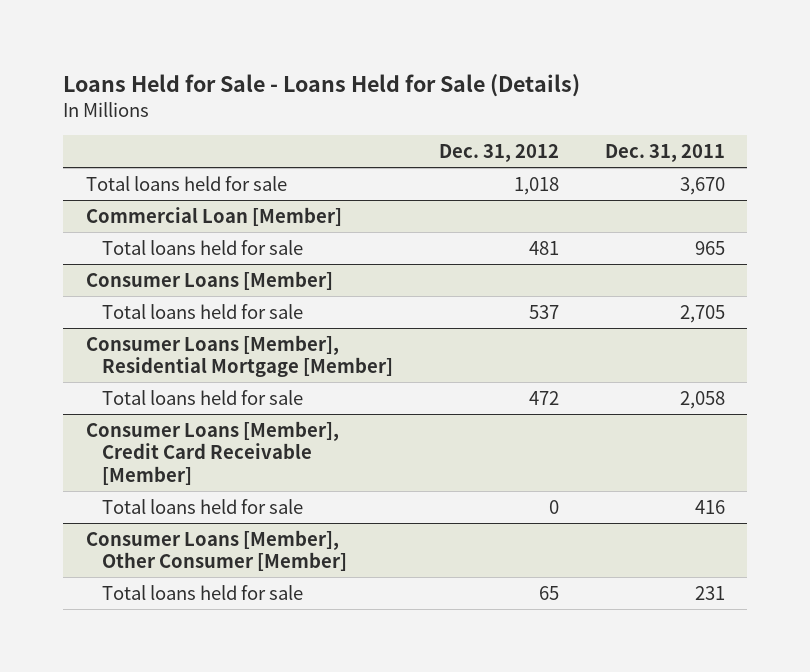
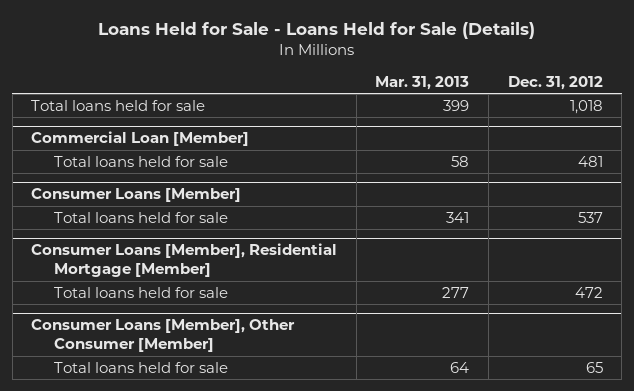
[604,144,725,163] Dec. 31, 2011 -> none
none -> [375,76,470,91] Mar. 31, 2013
[85,420,339,485] Consumer Loans [Member], Credit Card Receivable [Member] -> none
[102,498,304,514] Total loans held for sale -> none

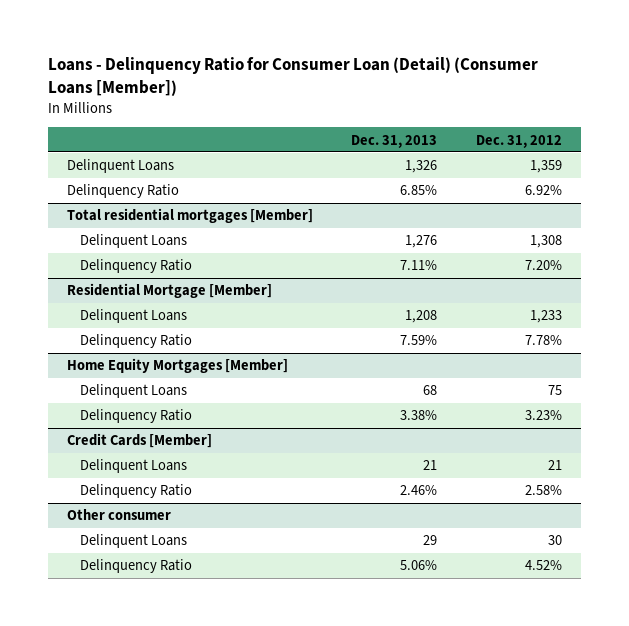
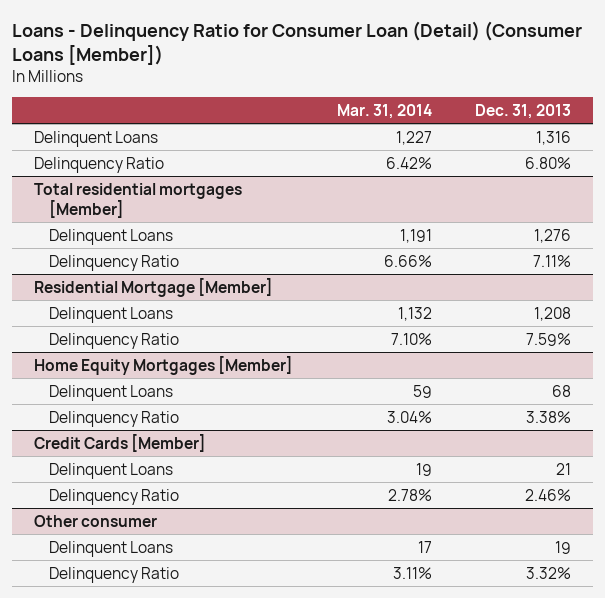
[475,134,562,148] Dec. 31, 2012 -> none
none -> [336,103,432,119] Mar. 31, 2014
[405,160,438,174] 1,326 -> [535,130,571,145] 1,316
[400,185,438,196] 6.85% -> [524,156,571,169] 6.80%
[423,535,438,546] 29 -> [554,540,571,554] 19
[400,560,438,571] 5.06% -> [525,566,571,579] 3.32%

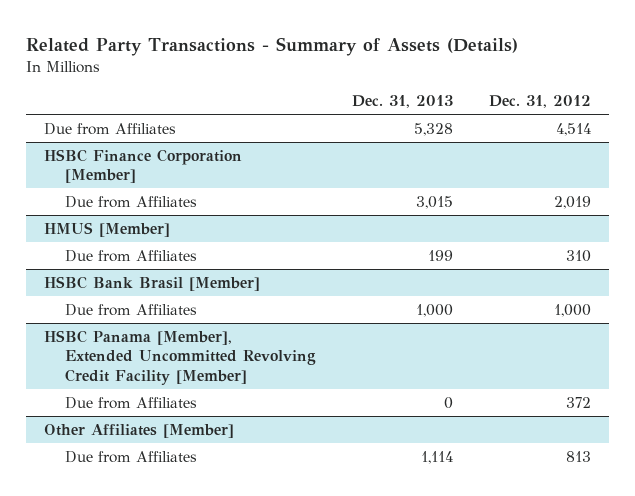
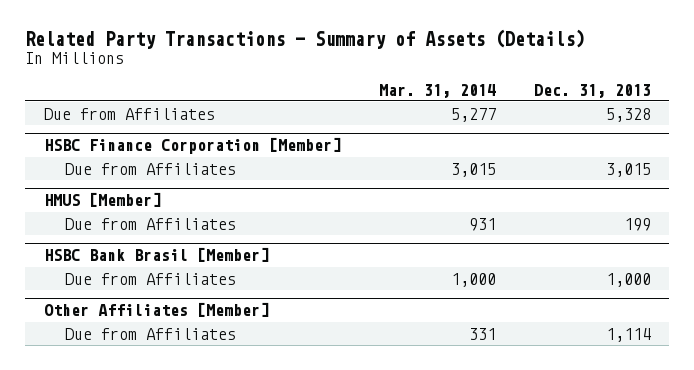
[488,95,591,109] Dec. 31, 2012 -> none
none -> [378,83,496,98] Mar. 31, 2014
[44,329,317,385] HSBC Panama [Member], Extended Uncommitted Revolving Credit Facility [Member] -> none
[65,396,198,409] Due from Affiliates -> none

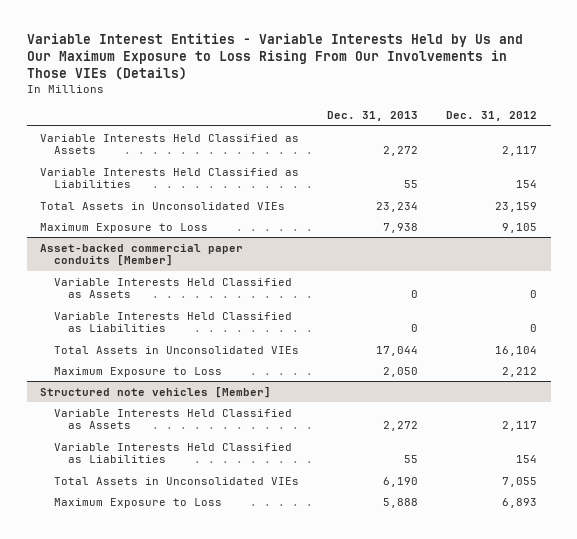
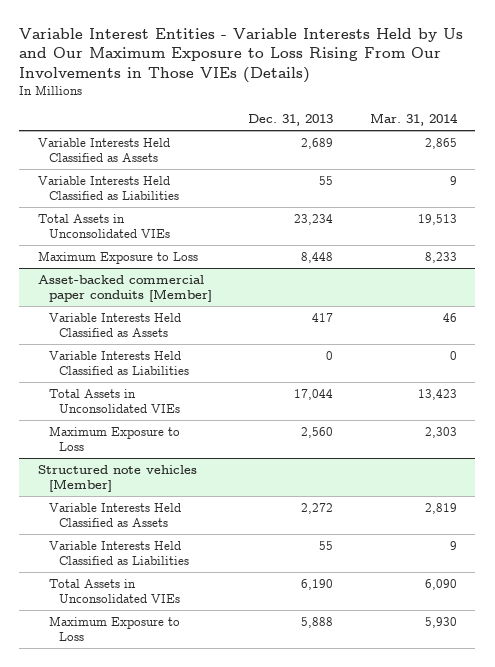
[445,111,537,122] Dec. 31, 2012 -> none
none -> [370,113,459,127] Mar. 31, 2014
[383,146,419,157] 2,272 -> [301,137,334,149] 2,689
[383,222,419,233] 7,938 -> [301,251,334,263] 8,448
[411,290,419,299] 0 -> [312,312,334,322] 417
[383,366,419,377] 2,050 -> [301,426,334,438] 2,560

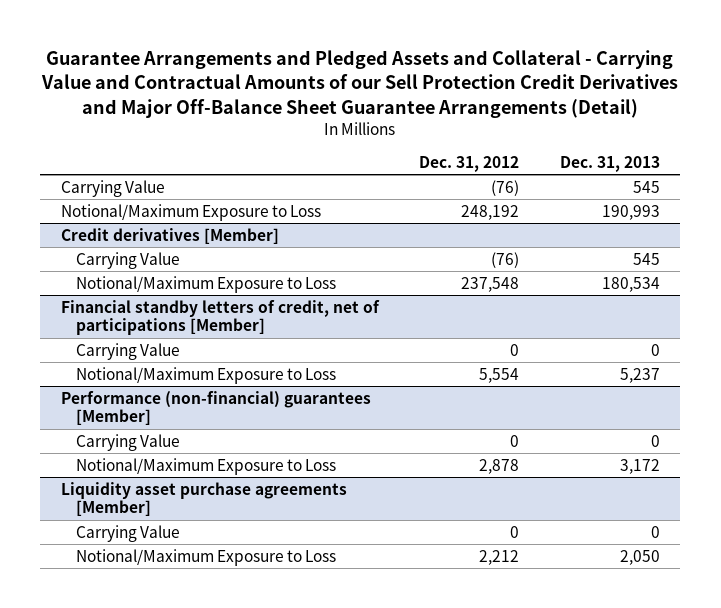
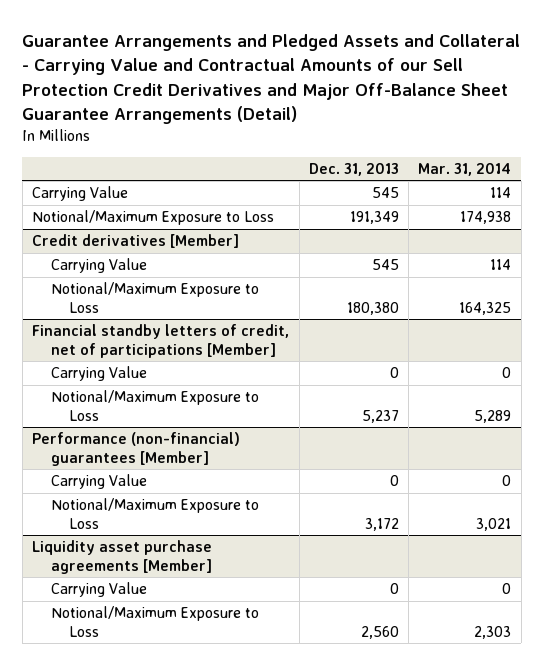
[419,156,520,173] Dec. 31, 2012 -> none
none -> [418,163,512,177] Mar. 31, 2014
[601,204,660,220] 190,993 -> [349,211,399,225] 191,349
[601,276,660,292] 180,534 -> [346,302,399,316] 180,380
[619,549,660,565] 2,050 -> [360,626,399,640] 2,560

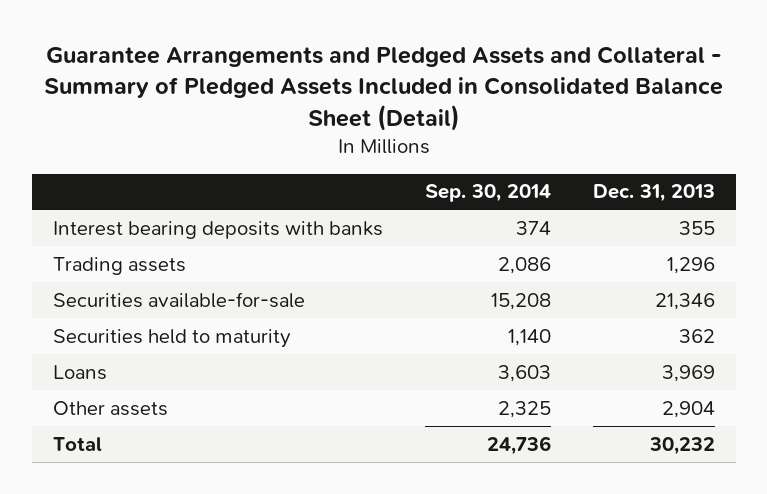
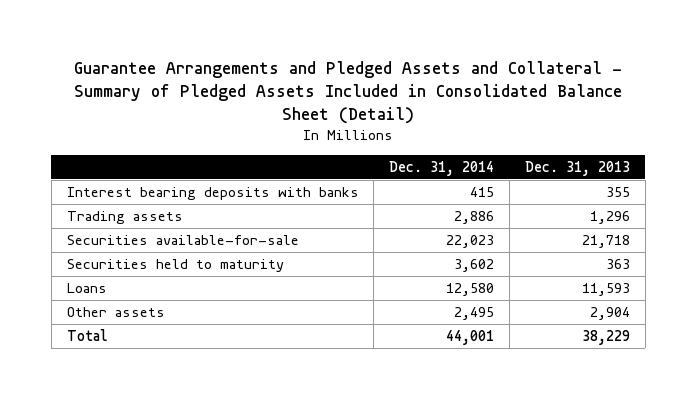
[424,184,551,203] Sep. 30, 2014 -> none
none -> [389,160,495,176] Dec. 31, 2014
[654,292,715,310] 21,346 -> [581,235,630,249] 21,718
[678,328,715,343] 362 -> [605,259,630,270] 363
[661,364,715,382] 3,969 -> [581,283,630,297] 11,593
[648,436,715,455] 30,232 -> [581,330,630,346] 38,229

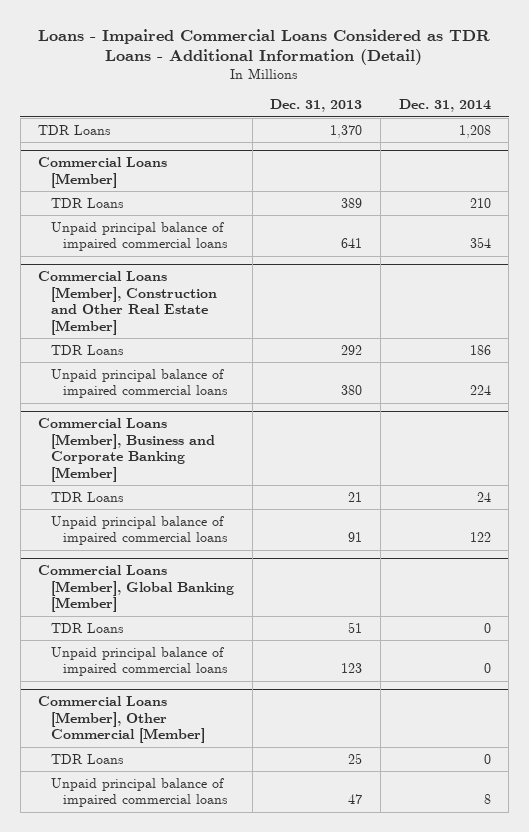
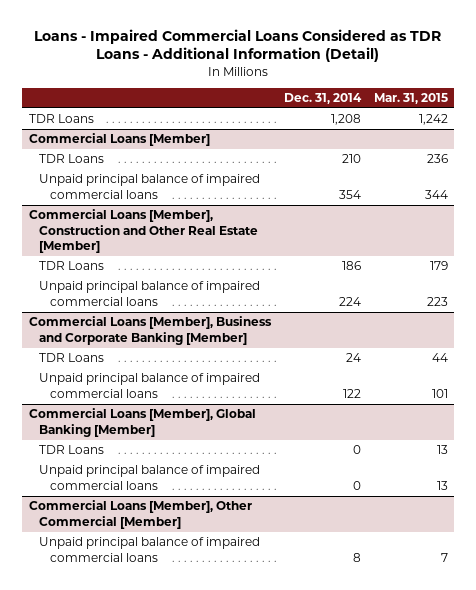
[270,99,363,113] Dec. 31, 2013 -> none
none -> [373,92,448,104] Mar. 31, 2015
[50,753,124,764] TDR Loans -> none

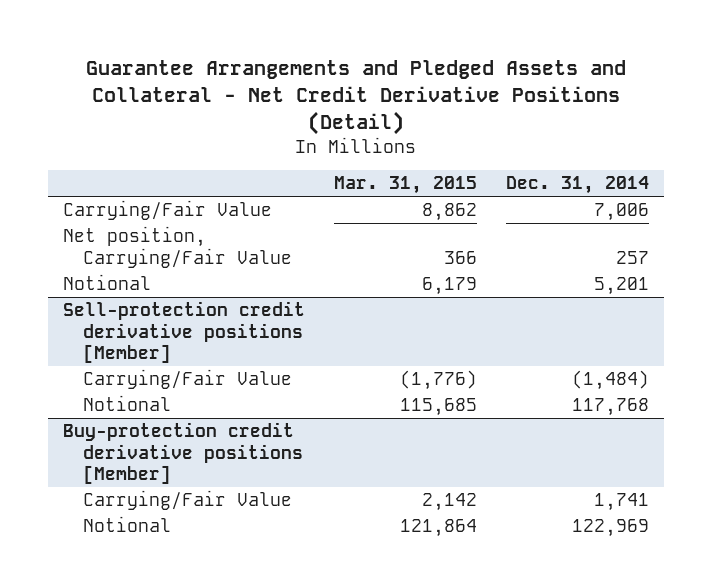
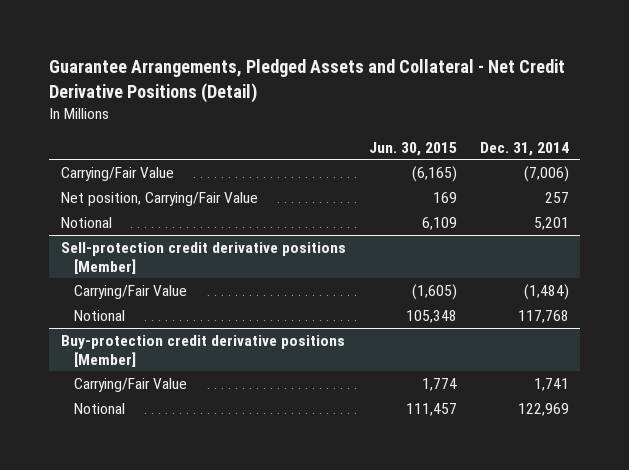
[85,60,626,136] Guarantee Arrangements and Pledged Assets and Collateral - Net Credit Derivative Positions (Detail) -> [48,59,565,103] Guarantee Arrangements, Pledged Assets and Collateral - Net Credit Derivative Positions (Detail)
[333,176,477,195] Mar. 31, 2015 -> none
none -> [368,141,457,156] Jun. 30, 2015
[594,203,650,222] 7,006 -> [523,165,569,182] (7,006)

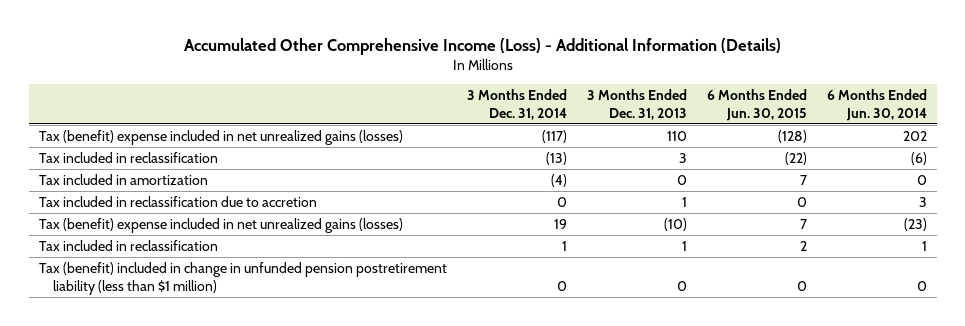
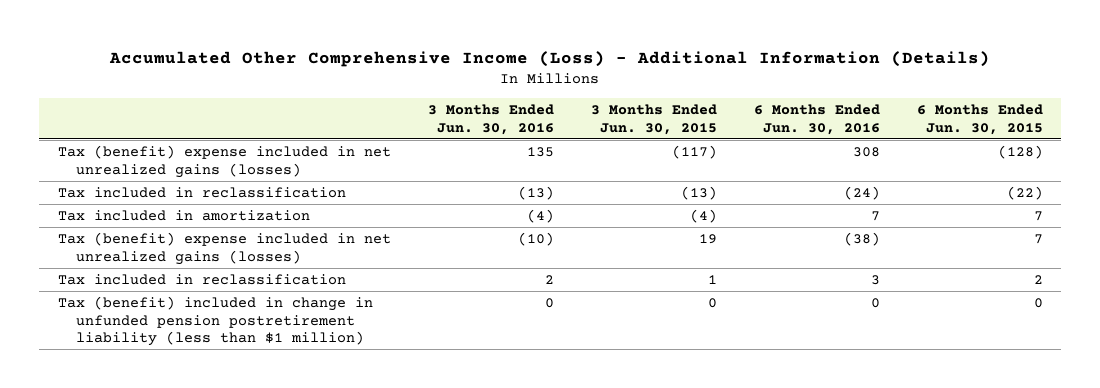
[466,89,567,120] 3 Months Ended Dec. 31, 2014 -> none
[586,89,687,120] 3 Months Ended Dec. 31, 2013 -> none
[826,89,927,121] 6 Months Ended Jun. 30, 2014 -> none
none -> [427,104,554,135] 3 Months Ended Jun. 30, 2016
none -> [590,104,717,135] 3 Months Ended Jun. 30, 2015
none -> [753,104,880,135] 6 Months Ended Jun. 30, 2016
[38,196,317,208] Tax included in reclassification due to accretion -> none

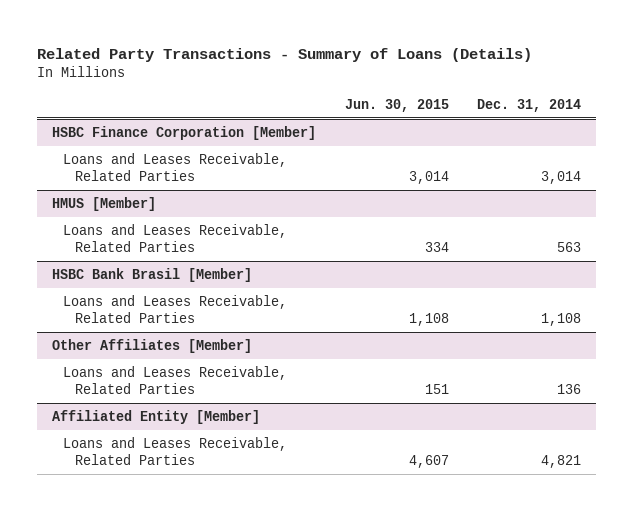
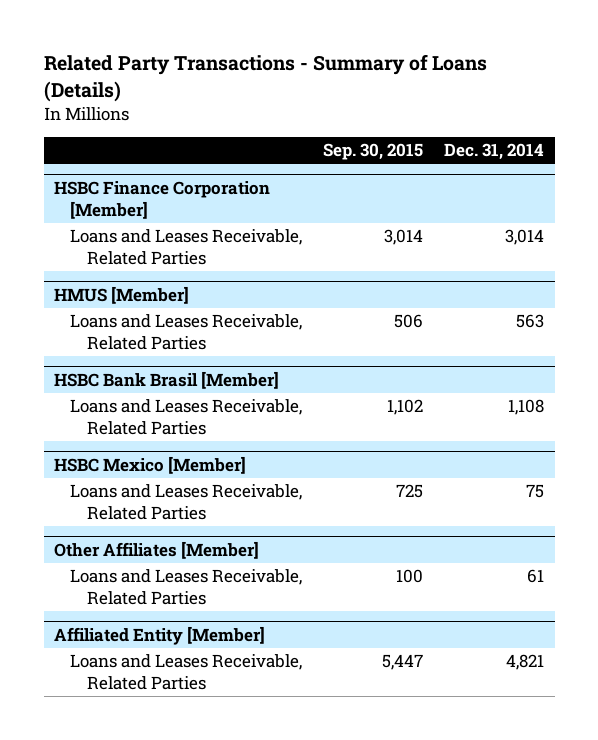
[344,98,449,112] Jun. 30, 2015 -> none
none -> [323,142,424,160] Sep. 30, 2015
none -> [54,456,247,475] HSBC Mexico [Member]
none -> [70,484,303,521] Loans and Leases Receivable, Related Parties
[557,383,582,394] 136 -> [527,569,545,584] 61

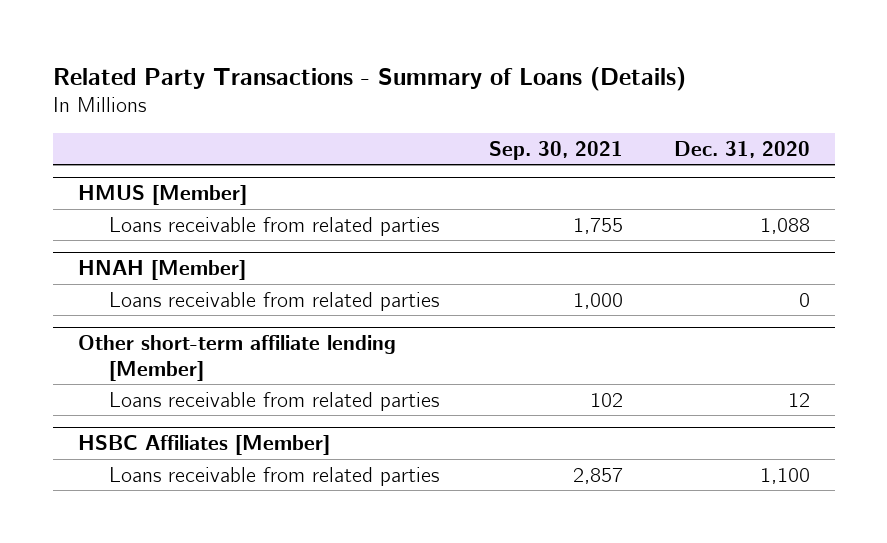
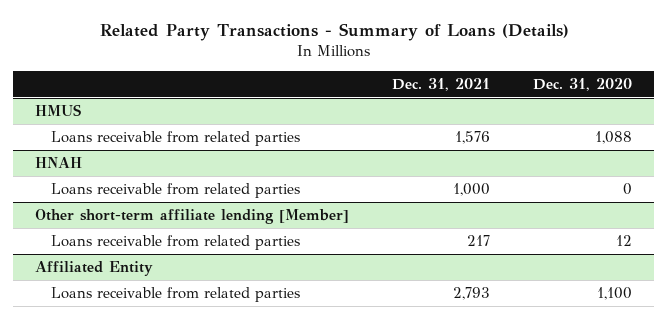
[489,140,624,160] Sep. 30, 2021 -> none
none -> [392,77,491,91] Dec. 31, 2021
[77,185,247,206] HMUS [Member] -> [34,103,81,116] HMUS
[77,260,246,281] HNAH [Member] -> [34,156,82,168] HNAH
[77,435,330,456] HSBC Affiliates [Member] -> [34,260,153,276] Affiliated Entity

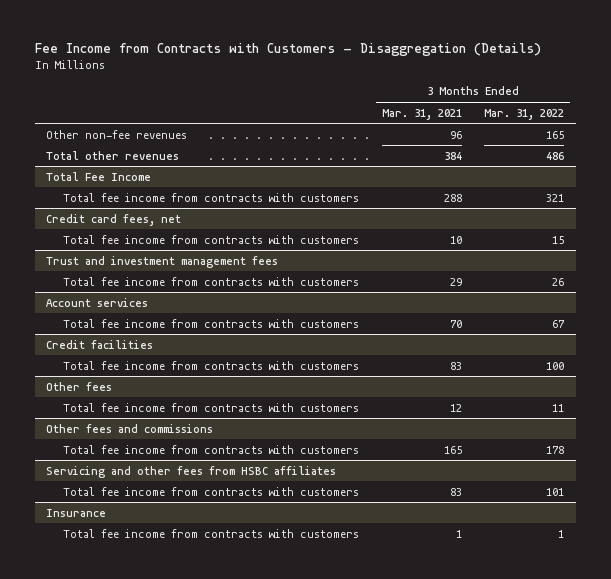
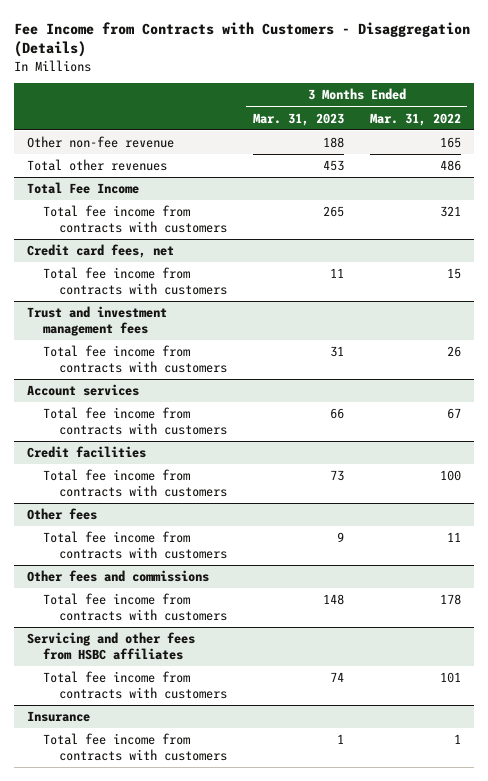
[381,108,462,120] Mar. 31, 2021 -> none
none -> [252,112,344,126] Mar. 31, 2023
[46,129,188,139] Other non-fee revenues -> [26,136,174,149] Other non-fee revenue

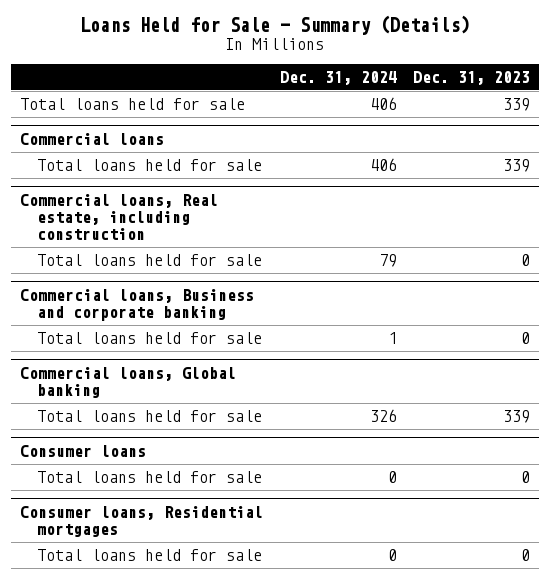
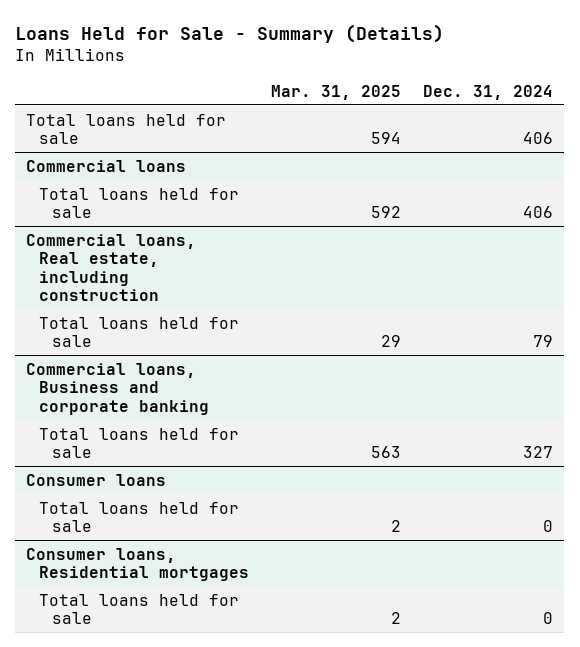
[413,70,531,85] Dec. 31, 2023 -> none
none -> [271,84,402,100] Mar. 31, 2025
[19,366,236,398] Commercial loans, Global banking -> none
[37,410,263,423] Total loans held for sale -> none
[387,332,397,345] 1 -> [523,446,554,459] 327

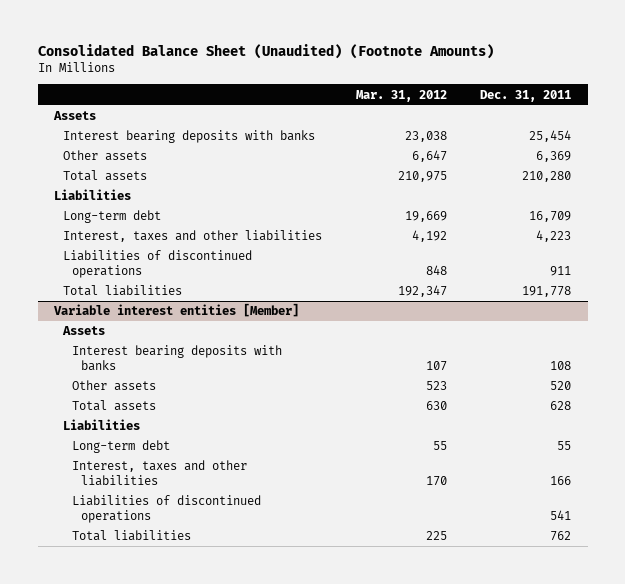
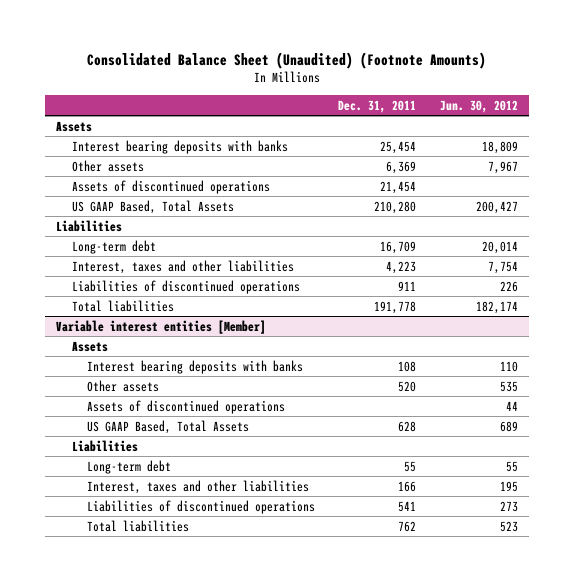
[355,89,447,102] Mar. 31, 2012 -> none
none -> [439,99,518,113] Jun. 30, 2012
none -> [71,179,270,194] Assets of discontinued operations
[63,170,148,182] Total assets -> [71,199,234,214] US GAAP Based, Total Assets
none -> [87,399,286,414] Assets of discontinued operations
[72,400,157,412] Total assets -> [87,419,250,434] US GAAP Based, Total Assets

